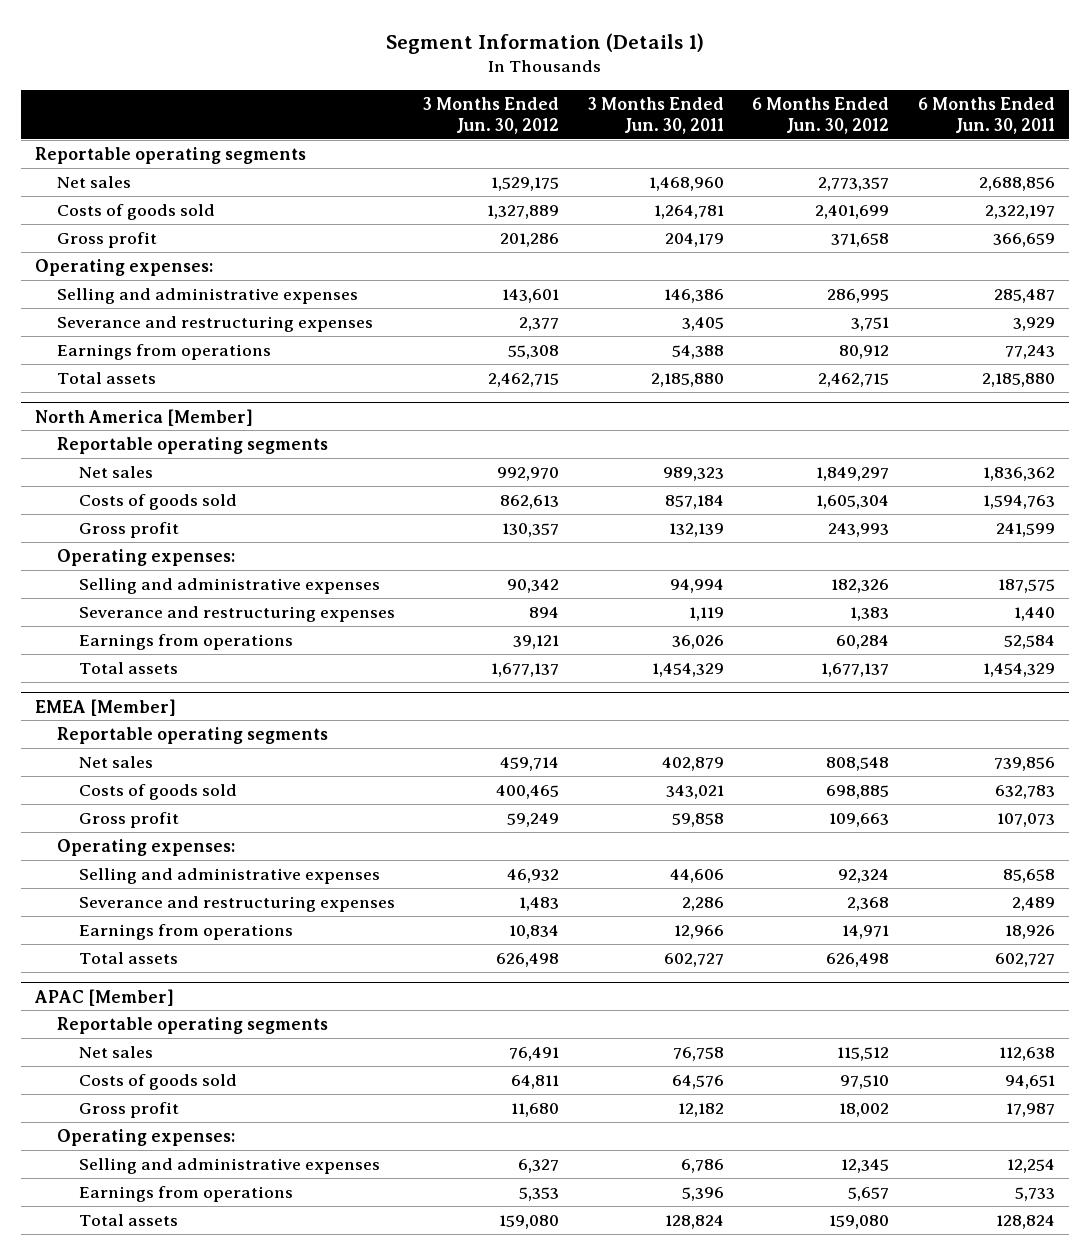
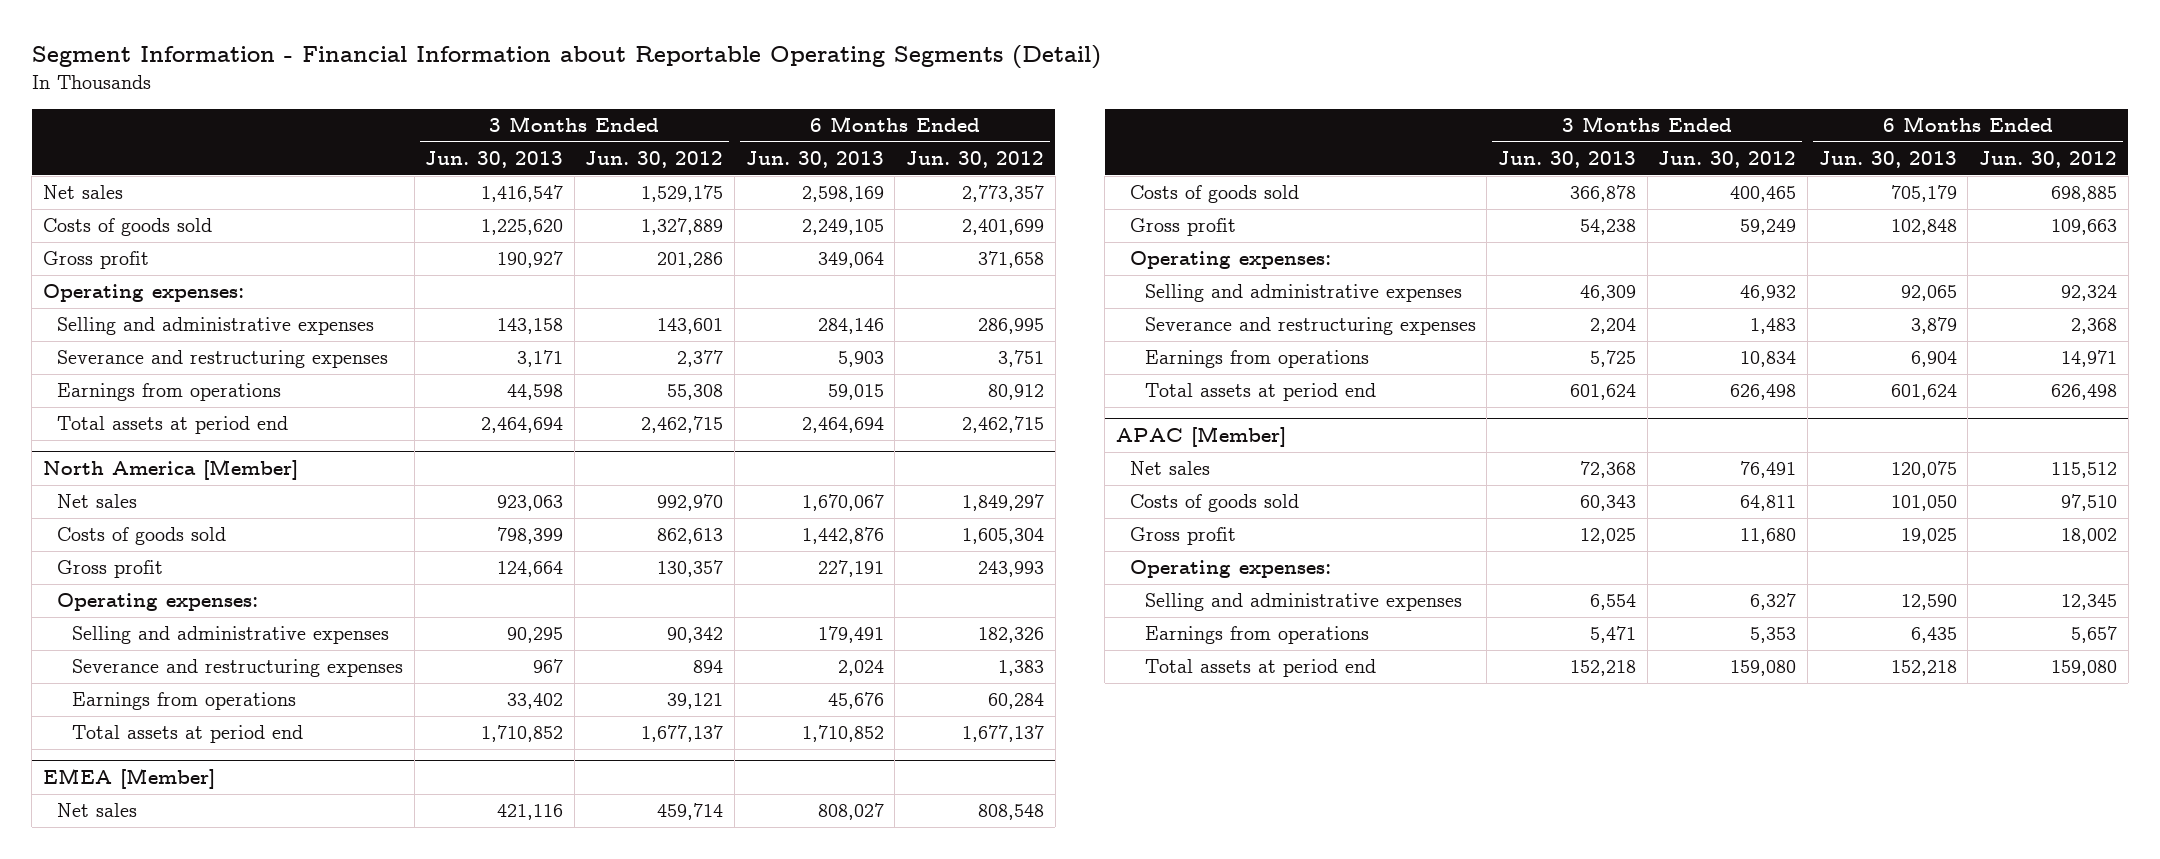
[386,32,705,54] Segment Information (Details 1) -> [31,45,1101,70] Segment Information - Financial Information about Reportable Operating Segments (Detail)
[587,96,724,135] 3 Months Ended Jun. 30, 2011 -> none
[917,96,1055,135] 6 Months Ended Jun. 30, 2011 -> none
none -> [425,151,564,169] Jun. 30, 2013
none -> [745,151,884,169] Jun. 30, 2013
[35,146,307,164] Reportable operating segments -> none
[57,371,157,384] Total assets -> [57,416,289,435] Total assets at period end
[57,436,329,454] Reportable operating segments -> none
[78,661,178,674] Total assets -> [71,725,303,744] Total assets at period end
[57,726,329,744] Reportable operating segments -> none
[78,951,178,964] Total assets -> [1144,383,1376,402] Total assets at period end
[57,1016,329,1034] Reportable operating segments -> none
[78,1213,178,1226] Total assets -> [1144,659,1376,678] Total assets at period end

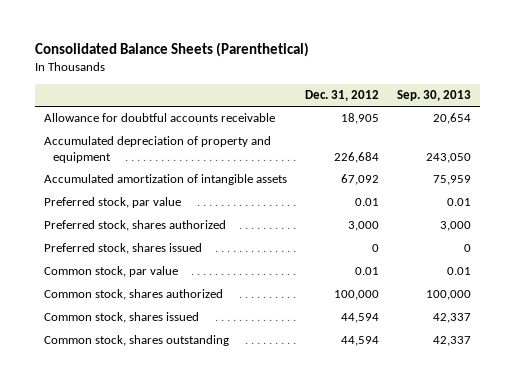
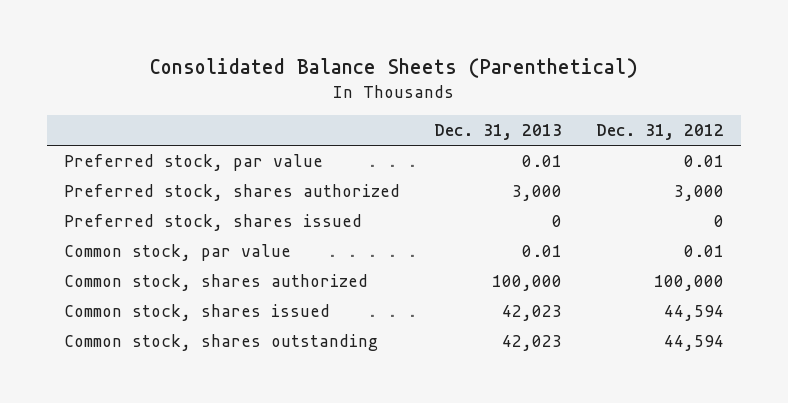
[397,90,472,102] Sep. 30, 2013 -> none
none -> [433,124,562,141] Dec. 31, 2013
[43,113,275,123] Allowance for doubtful accounts receivable -> none
[43,136,271,164] Accumulated depreciation of property and equipment -> none
[43,174,287,186] Accumulated amortization of intangible assets -> none

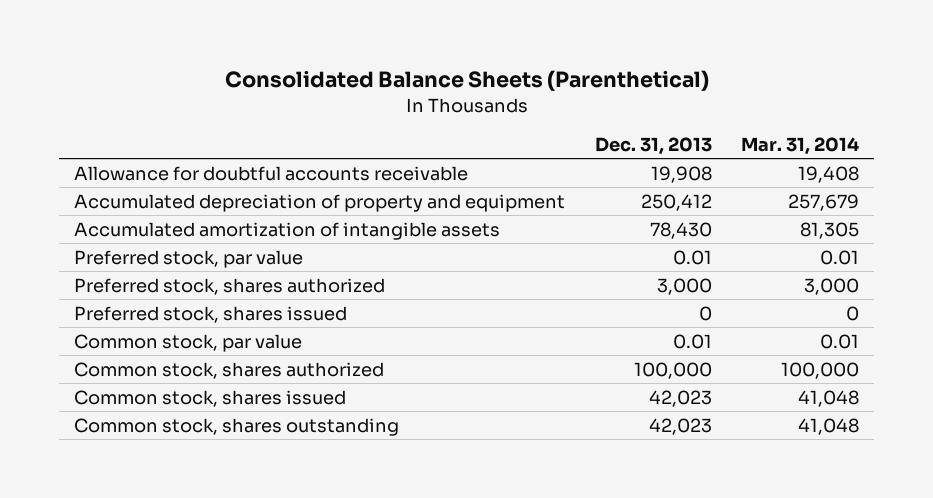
[596,124,725,141] Dec. 31, 2012 -> none
none -> [741,136,860,155] Mar. 31, 2014
none -> [73,165,468,181] Allowance for doubtful accounts receivable
none -> [73,193,565,212] Accumulated depreciation of property and equipment
none -> [73,221,500,240] Accumulated amortization of intangible assets

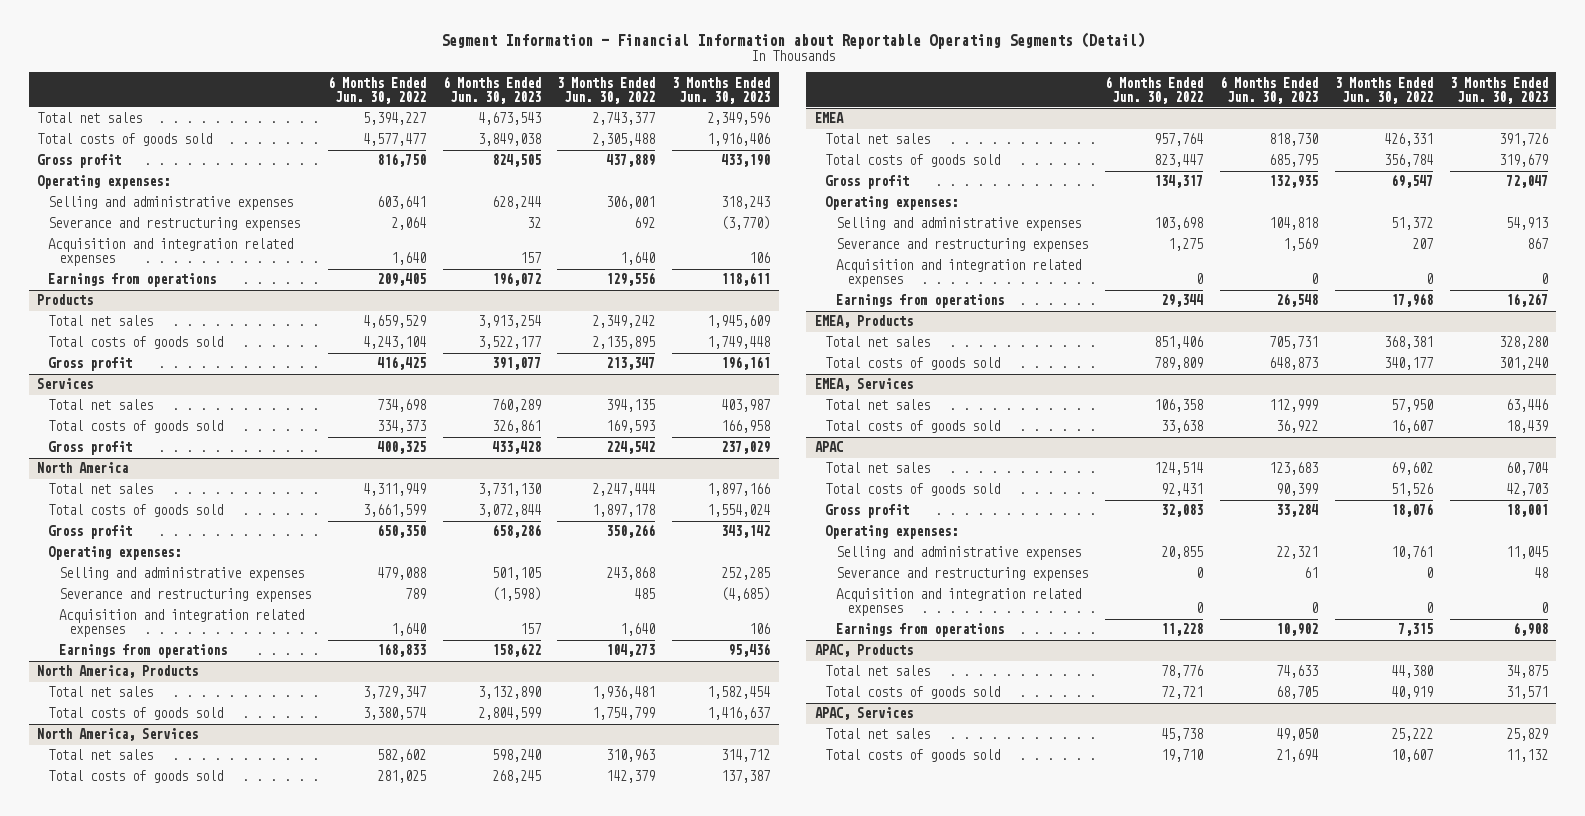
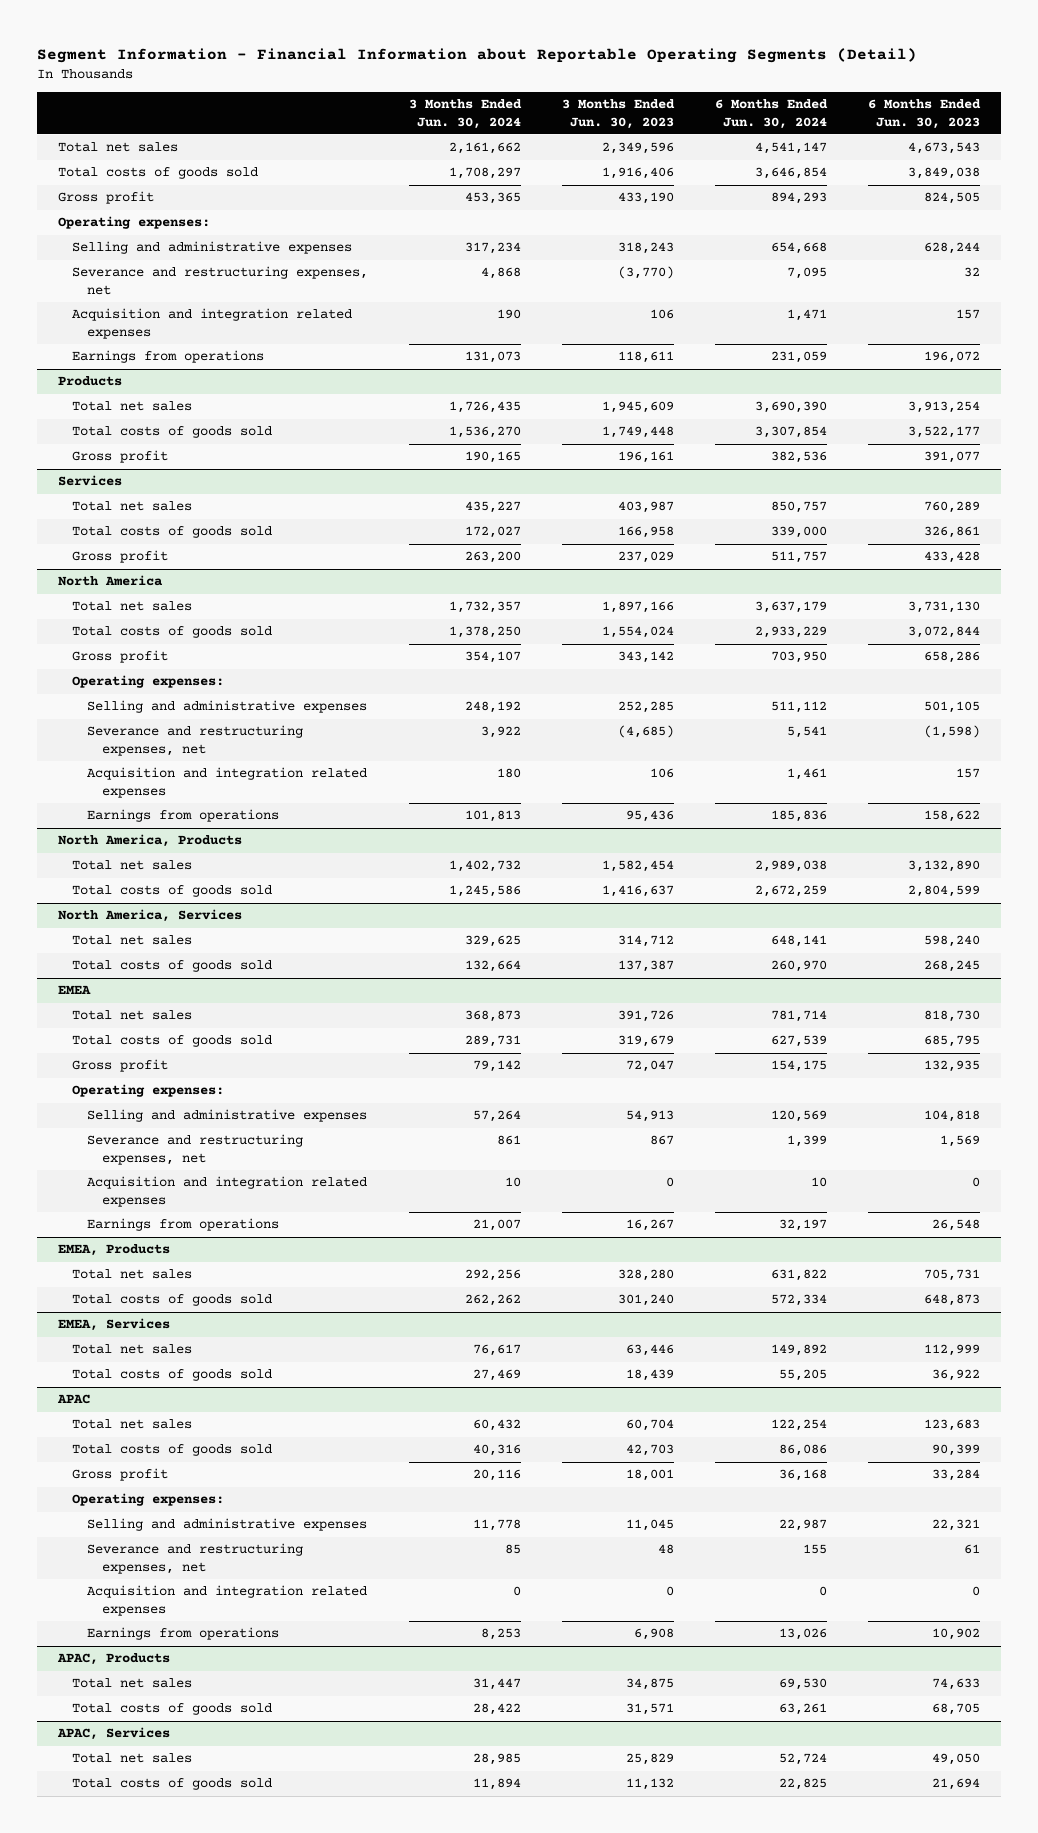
[327,75,426,104] 6 Months Ended Jun. 30, 2022 -> none
[557,76,656,104] 3 Months Ended Jun. 30, 2022 -> none
none -> [409,99,523,129] 3 Months Ended Jun. 30, 2024
none -> [715,99,829,129] 6 Months Ended Jun. 30, 2024
[48,217,301,232] Severance and restructuring expenses -> [72,266,369,295] Severance and restructuring expenses, net
[58,588,311,603] Severance and restructuring expenses -> [86,725,303,756] Severance and restructuring expenses, net
[836,238,1089,253] Severance and restructuring expenses -> [86,1134,303,1165] Severance and restructuring expenses, net
[836,567,1089,582] Severance and restructuring expenses -> [86,1543,303,1574] Severance and restructuring expenses, net

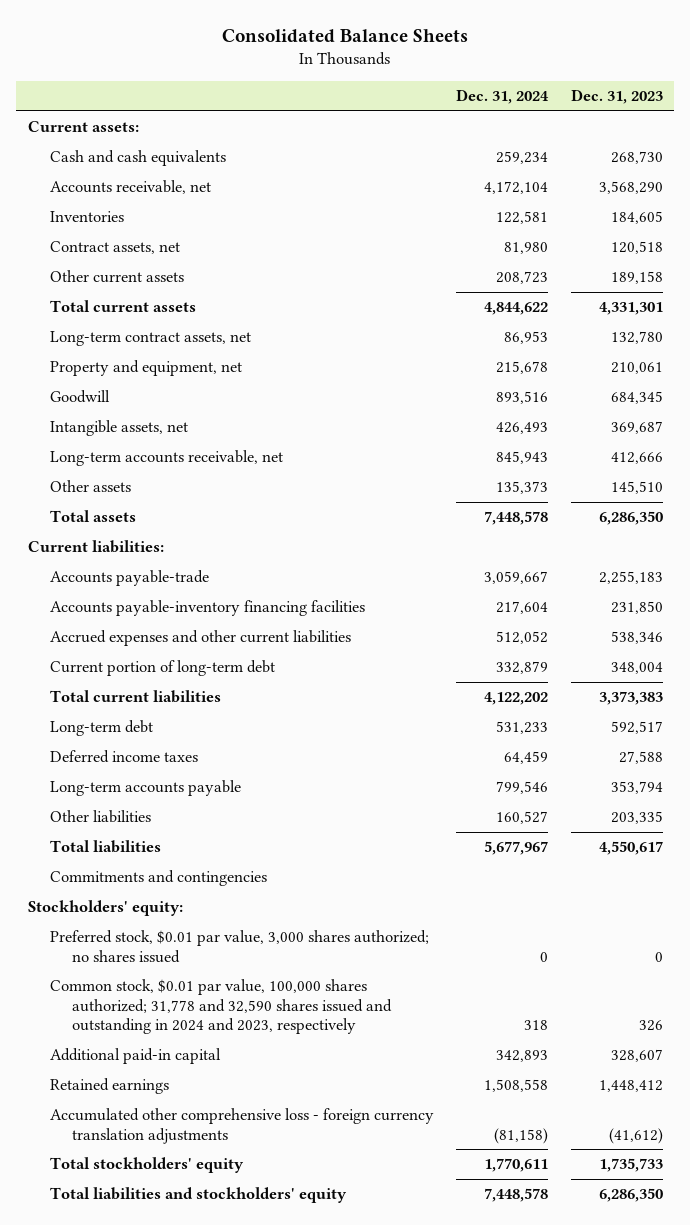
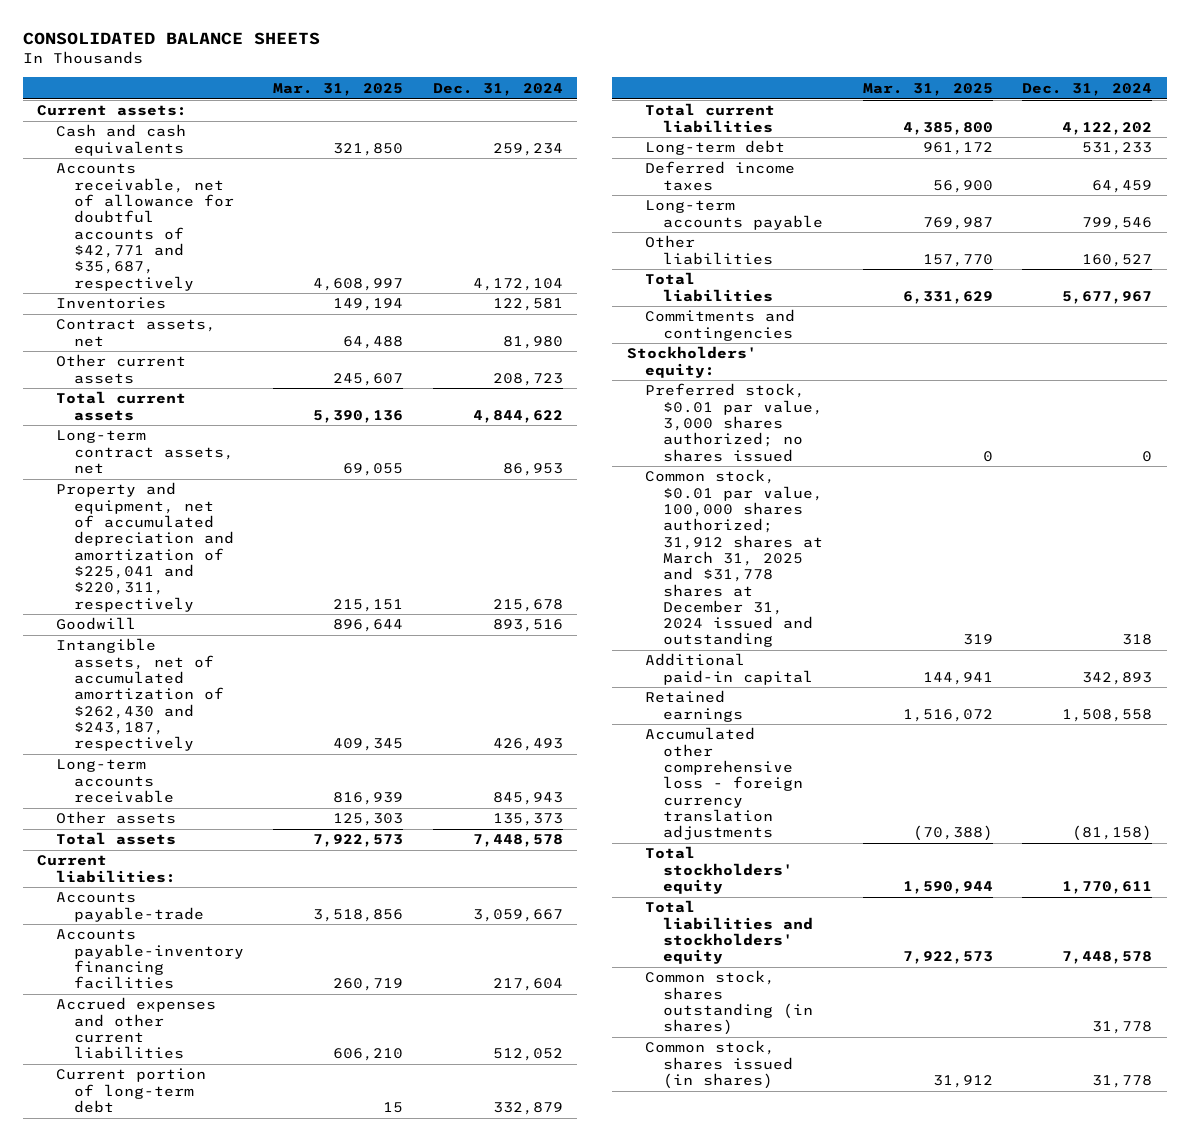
[222,29,469,44] Consolidated Balance Sheets -> [22,32,320,46] CONSOLIDATED BALANCE SHEETS
[570,89,663,105] Dec. 31, 2023 -> none
none -> [273,82,404,96] Mar. 31, 2025
[49,180,211,195] Accounts receivable, net -> [55,163,234,291] Accounts receivable, net of allowance for doubtful accounts of $42,771 and $35,687, respectively
[49,360,242,377] Property and equipment, net -> [55,482,234,612] Property and equipment, net of accumulated depreciation and amortization of $225,041 and $220,311, respectively
[49,420,188,437] Intangible assets, net -> [55,638,224,752] Intangible assets, net of accumulated amortization of $262,430 and $243,187, respectively
[49,450,283,467] Long-term accounts receivable, net -> [55,759,174,804] Long-term accounts receivable
[49,979,392,1035] Common stock, $0.01 par value, 100,000 shares authorized; 31,778 and 32,590 shares issued and outstanding in 2024 and 2023, respectively -> [645,469,824,648] Common stock, $0.01 par value, 100,000 shares authorized; 31,912 shares at March 31, 2025 and $31,778 shares at December 31, 2024 issued and outstanding
none -> [645,970,814,1036] Common stock, shares outstanding (in shares)
none -> [645,1040,794,1090] Common stock, shares issued (in shares)

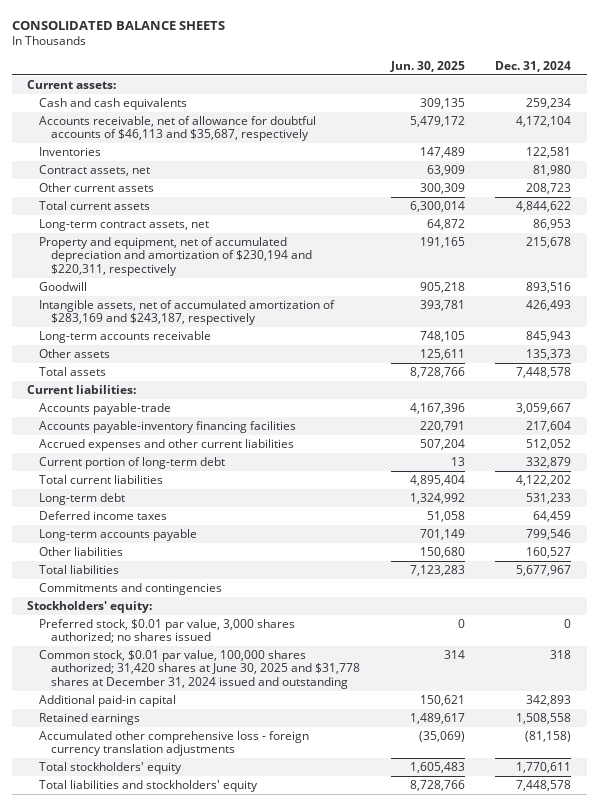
[273,82,404,96] Mar. 31, 2025 -> none
none -> [389,60,465,72] Jun. 30, 2025
[55,163,234,291] Accounts receivable, net of allowance for doubtful accounts of $42,771 and $35,687, respectively -> [39,116,317,142] Accounts receivable, net of allowance for doubtful accounts of $46,113 and $35,687, respectively
[55,482,234,612] Property and equipment, net of accumulated depreciation and amortization of $225,041 and $220,311, respectively -> [39,237,312,276] Property and equipment, net of accumulated depreciation and amortization of $230,194 and $220,311, respectively
[55,638,224,752] Intangible assets, net of accumulated amortization of $262,430 and $243,187, respectively -> [39,300,336,326] Intangible assets, net of accumulated amortization of $283,169 and $243,187, respectively
[645,469,824,648] Common stock, $0.01 par value, 100,000 shares authorized; 31,912 shares at March 31, 2025 and $31,778 shares at December 31, 2024 issued and outstanding -> [39,650,360,689] Common stock, $0.01 par value, 100,000 shares authorized; 31,420 shares at June 30, 2025 and $31,778 shares at December 31, 2024 issued and outstanding
[645,970,814,1036] Common stock, shares outstanding (in shares) -> none
[645,1040,794,1090] Common stock, shares issued (in shares) -> none

